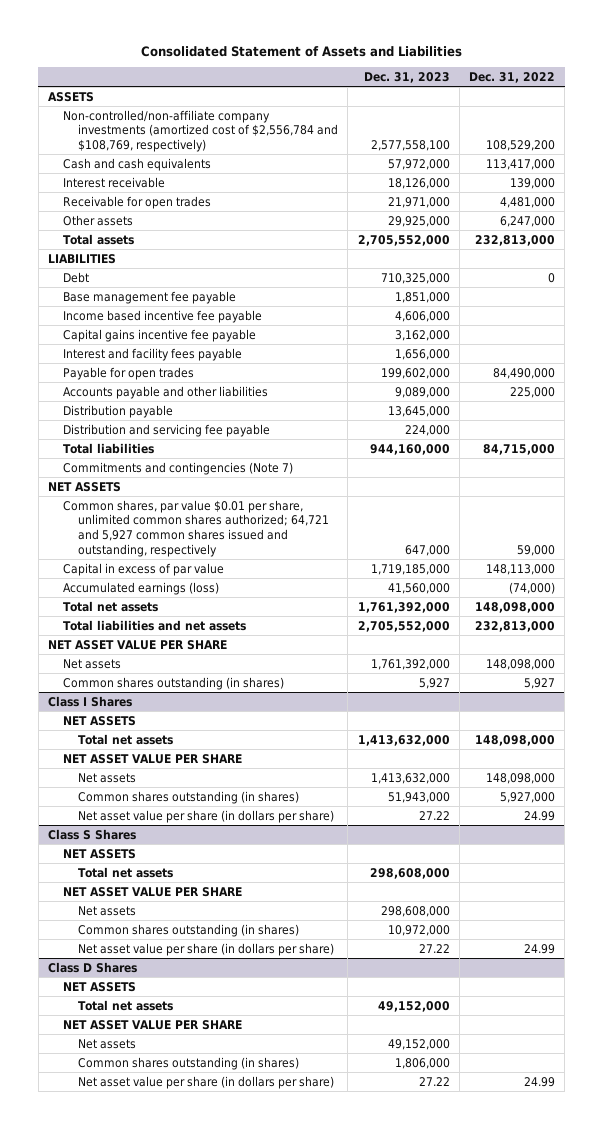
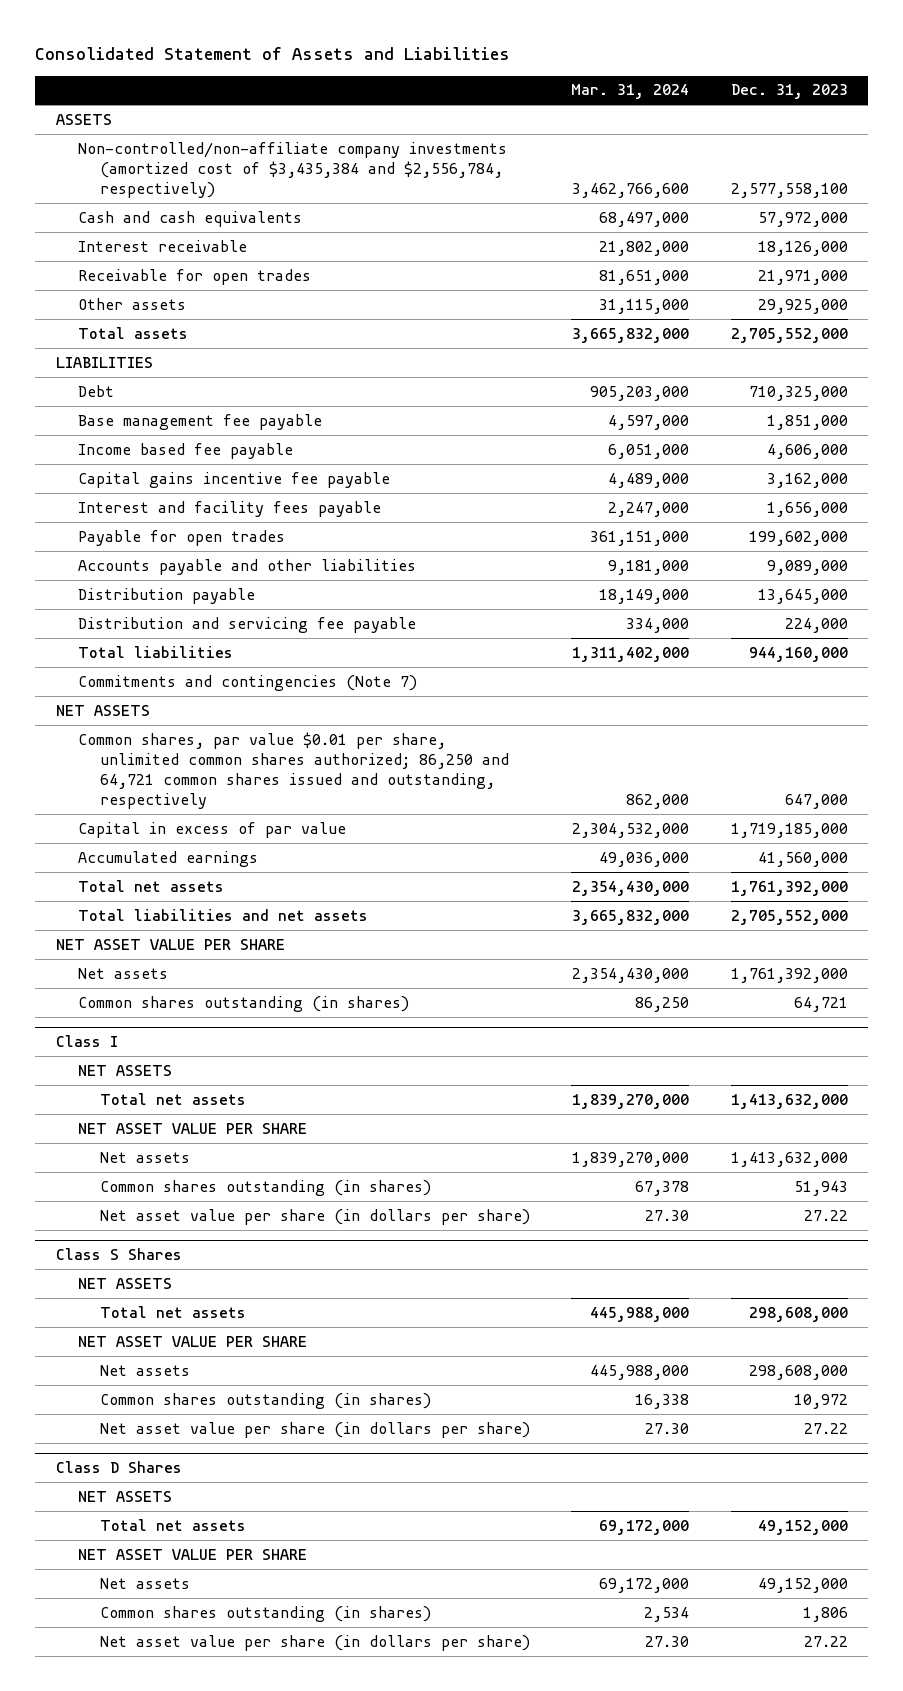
[469,72,556,84] Dec. 31, 2022 -> none
none -> [571,84,690,100] Mar. 31, 2024
[63,109,339,153] Non-controlled/non-affiliate company investments (amortized cost of $2,556,784 and $108,769, respectively) -> [77,141,507,199] Non-controlled/non-affiliate company investments (amortized cost of $3,435,384 and $2,556,784, respectively)
[63,309,263,323] Income based incentive fee payable -> [77,442,293,459] Income based fee payable
[63,499,330,557] Common shares, par value $0.01 per share, unlimited common shares authorized; 64,721 and 5,927 common shares issued and outstanding, respectively -> [77,731,509,810] Common shares, par value $0.01 per share, unlimited common shares authorized; 86,250 and 64,721 common shares issued and outstanding, respectively
[63,581,220,595] Accumulated earnings (loss) -> [77,850,258,867] Accumulated earnings
[418,677,450,689] 5,927 -> [793,996,848,1012] 64,721
[48,695,133,707] Class I Shares -> [55,1034,118,1047] Class I
[387,791,450,803] 51,943,000 -> [793,1180,848,1196] 51,943
[387,924,450,936] 10,972,000 -> [793,1393,848,1409] 10,972
[394,1057,450,1069] 1,806,000 -> [802,1606,848,1622] 1,806

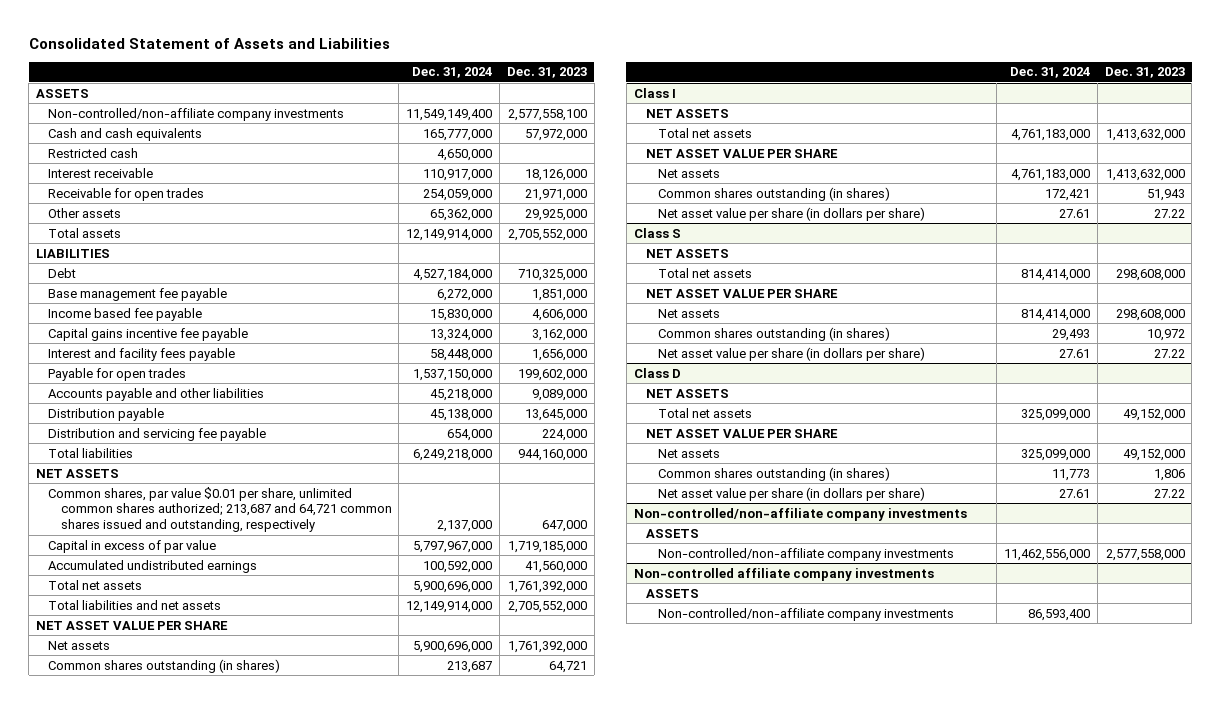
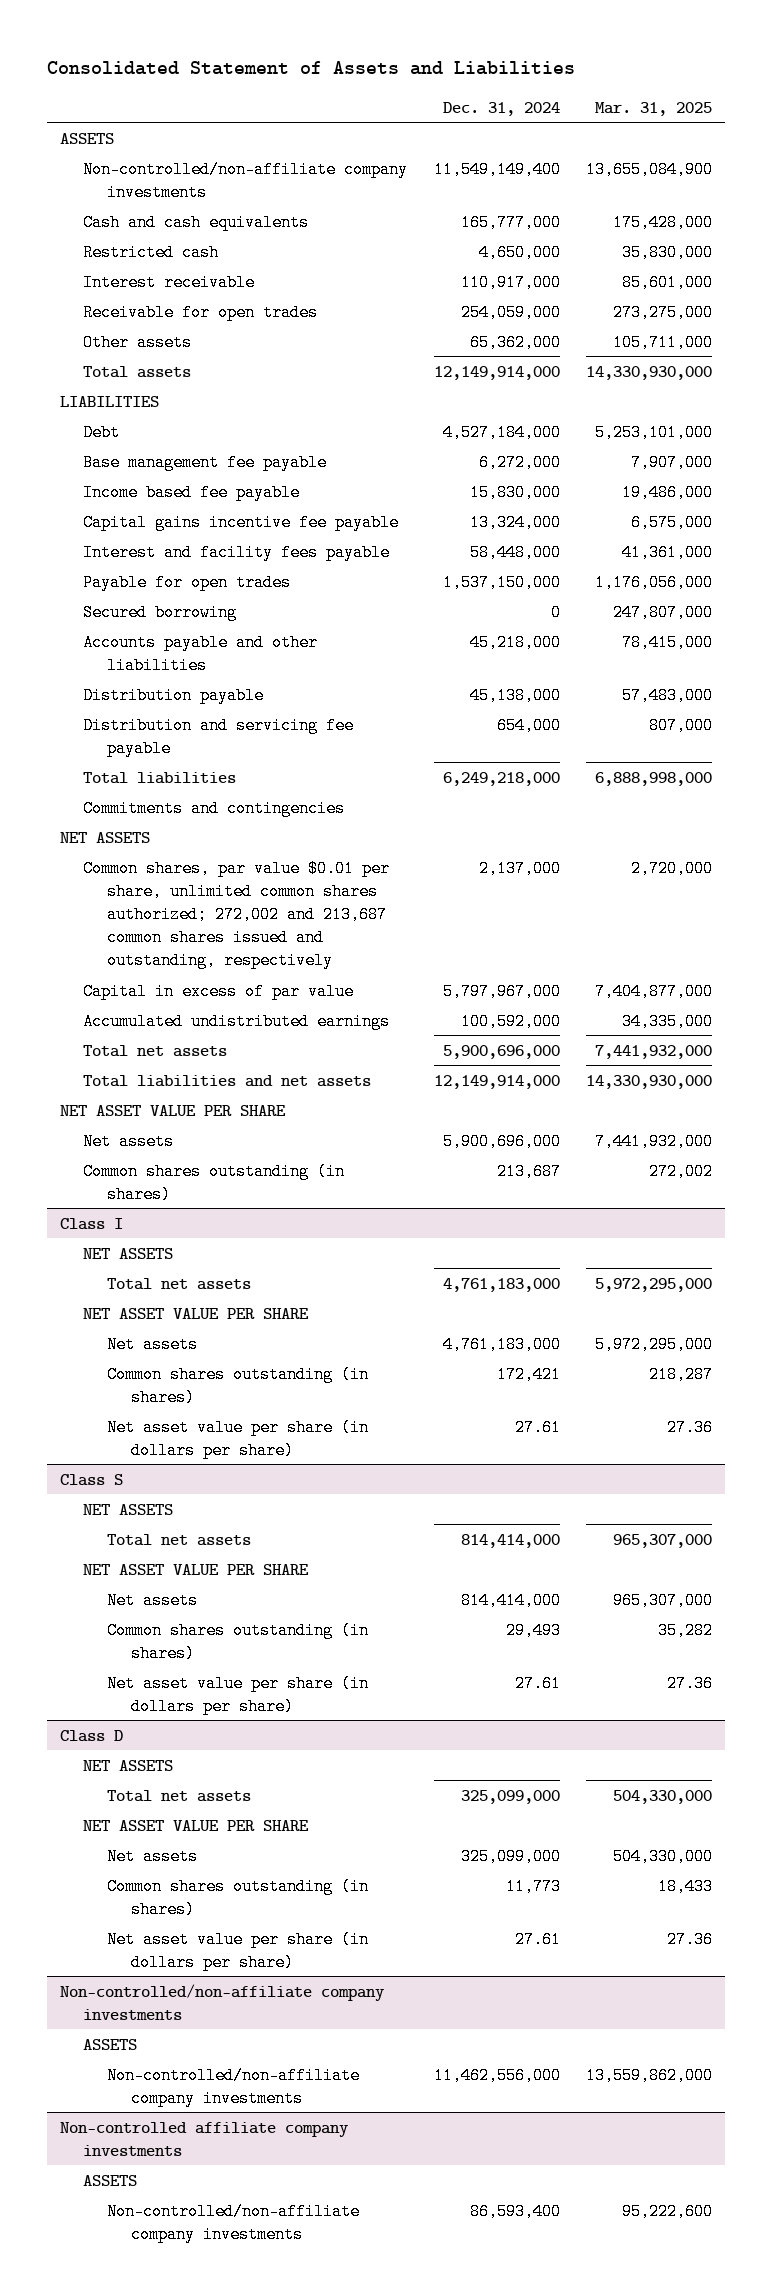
[506,67,587,79] Dec. 31, 2023 -> none
none -> [594,101,712,116] Mar. 31, 2025
none -> [83,603,238,621] Secured borrowing
none -> [83,799,346,817] Commitments and contingencies
[48,486,392,533] Common shares, par value $0.01 per share, unlimited common shares authorized; 213,687 and 64,721 common shares issued and outstanding, respectively -> [83,859,391,970] Common shares, par value $0.01 per share, unlimited common shares authorized; 272,002 and 213,687 common shares issued and outstanding, respectively

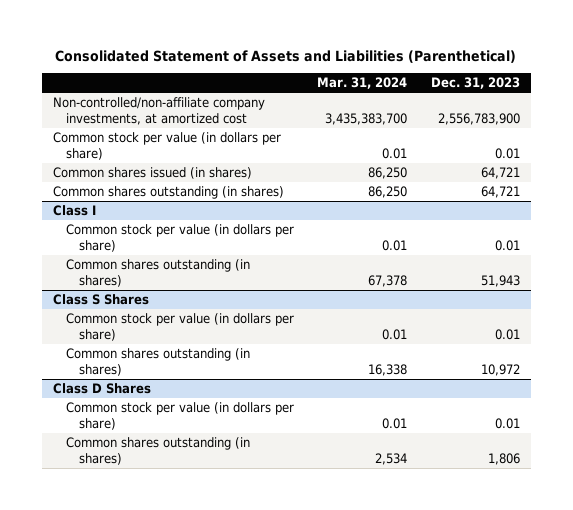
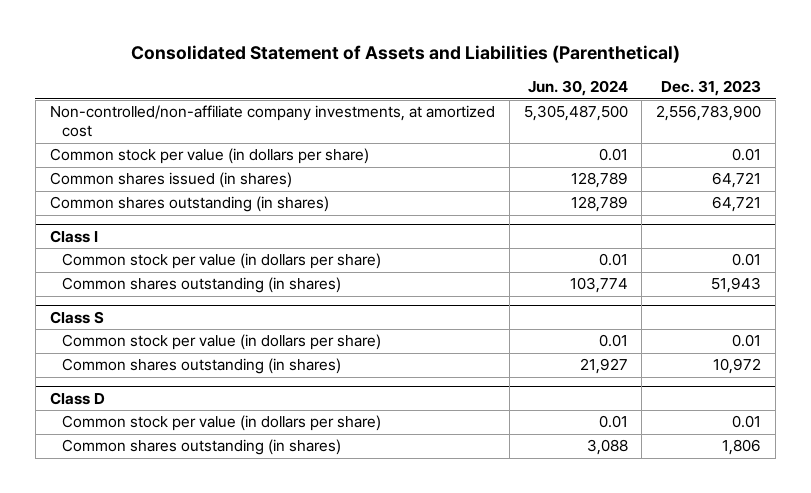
[317,77,408,90] Mar. 31, 2024 -> none
none -> [527,80,628,97] Jun. 30, 2024
[53,294,150,306] Class S Shares -> [49,310,104,324] Class S
[53,383,152,395] Class D Shares -> [49,391,105,405] Class D

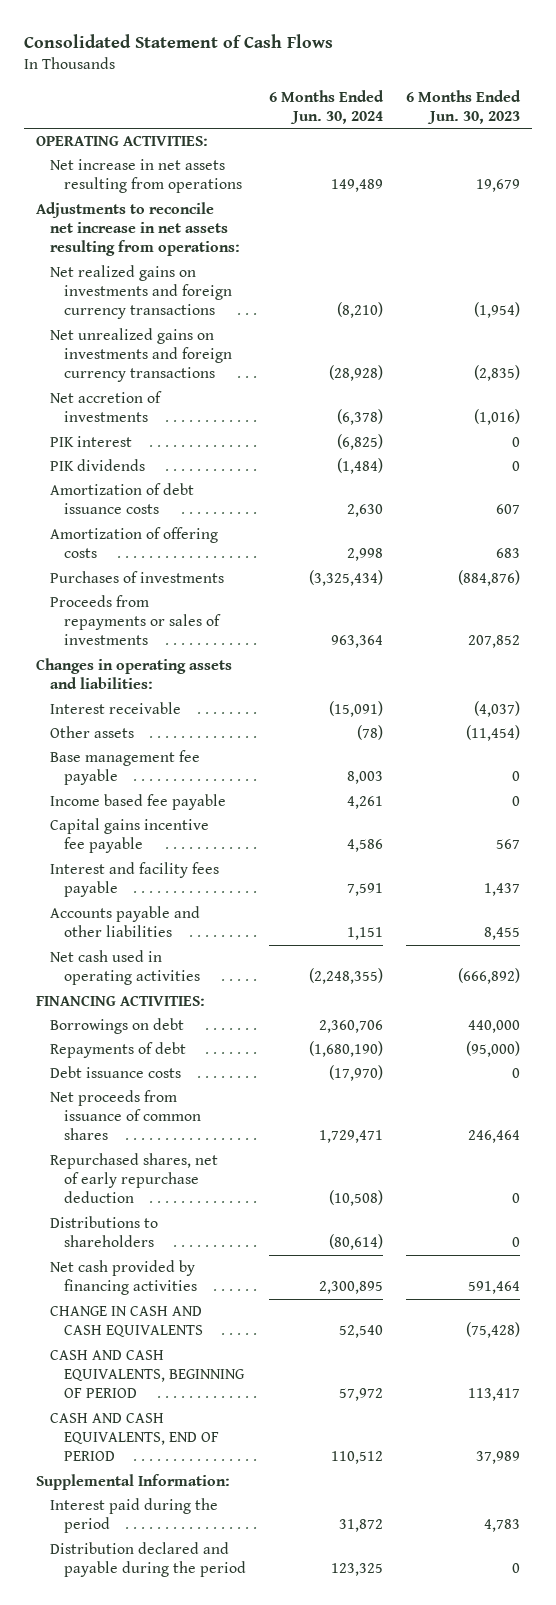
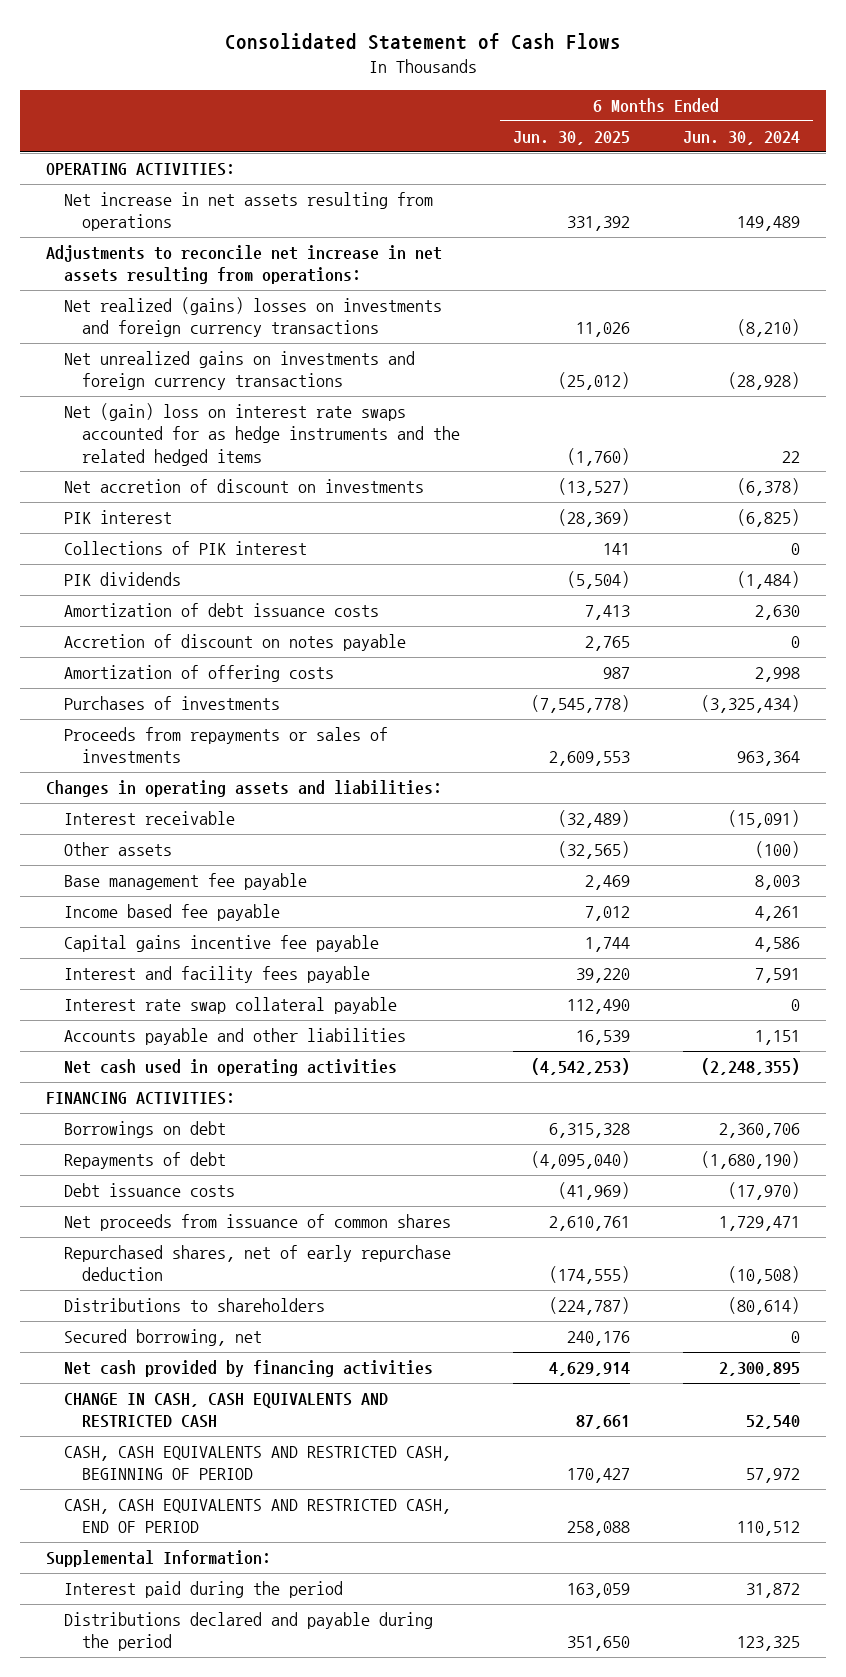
[406,89,522,124] 6 Months Ended Jun. 30, 2023 -> none
none -> [512,131,630,146] Jun. 30, 2025
[49,265,232,320] Net realized gains on investments and foreign currency transactions -> [64,297,443,338] Net realized (gains) losses on investments and foreign currency transactions
none -> [64,403,461,466] Net (gain) loss on interest rate swaps accounted for as hedge instruments and the related hedged items
[49,391,162,423] Net accretion of investments -> [64,479,425,494] Net accretion of discount on investments
none -> [64,541,308,556] Collections of PIK interest
none -> [64,634,407,652] Accretion of discount on notes payable
[357,725,384,741] (78) -> [754,841,800,859] (100)
none -> [64,997,398,1015] Interest rate swap collateral payable
none -> [64,1329,263,1347] Secured borrowing, net
[49,1306,203,1338] CHANGE IN CASH AND CASH EQUIVALENTS -> [64,1393,389,1429] CHANGE IN CASH, CASH EQUIVALENTS AND RESTRICTED CASH
[49,1350,245,1399] CASH AND CASH EQUIVALENTS, BEGINNING OF PERIOD -> [64,1446,452,1481] CASH, CASH EQUIVALENTS AND RESTRICTED CASH, BEGINNING OF PERIOD
[49,1413,219,1462] CASH AND CASH EQUIVALENTS, END OF PERIOD -> [64,1499,452,1534] CASH, CASH EQUIVALENTS AND RESTRICTED CASH, END OF PERIOD
[49,1542,246,1578] Distribution declared and payable during the period -> [64,1612,434,1652] Distributions declared and payable during the period

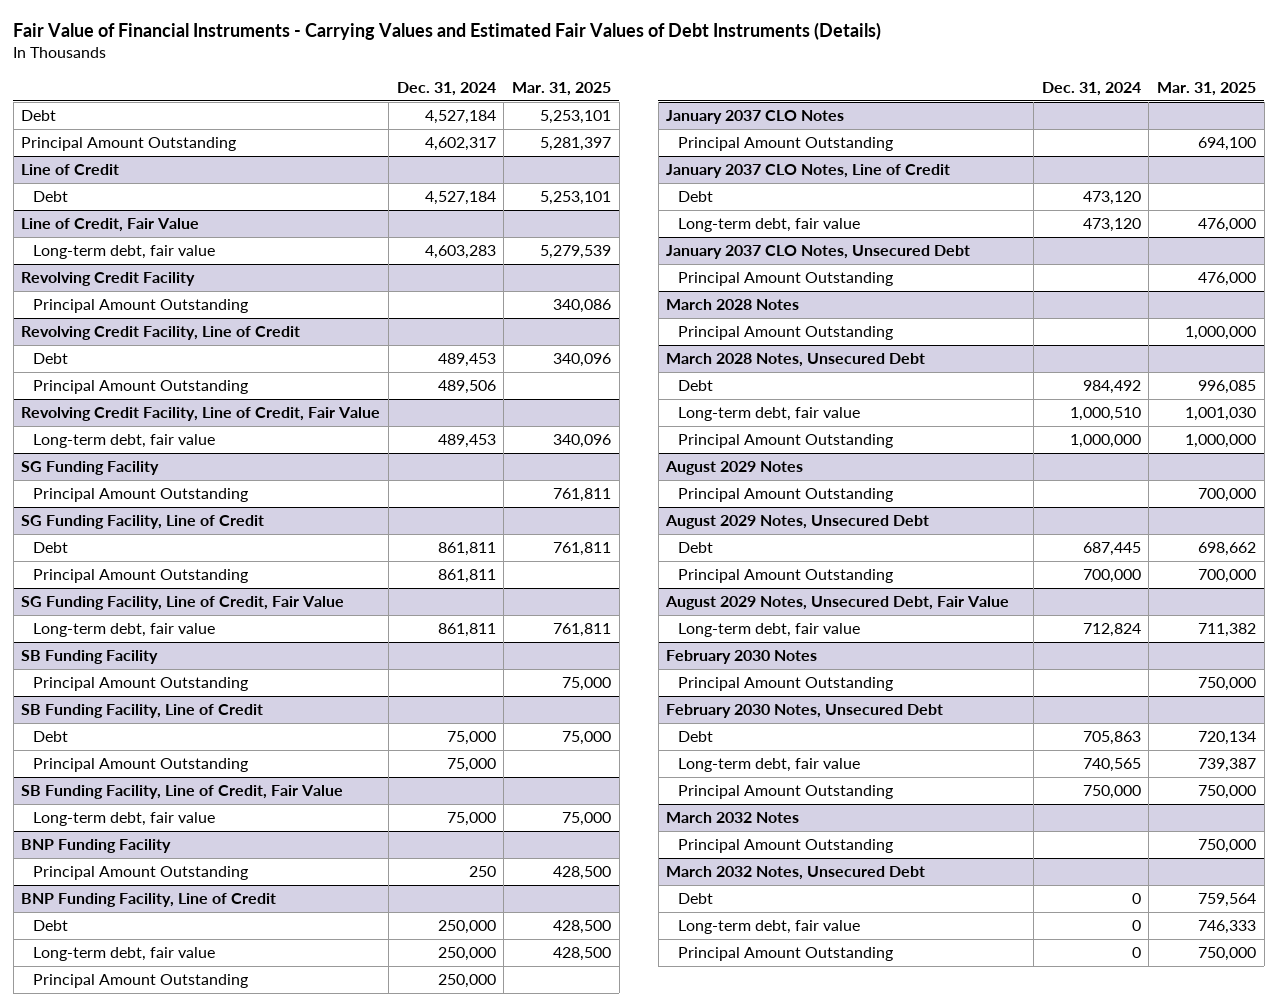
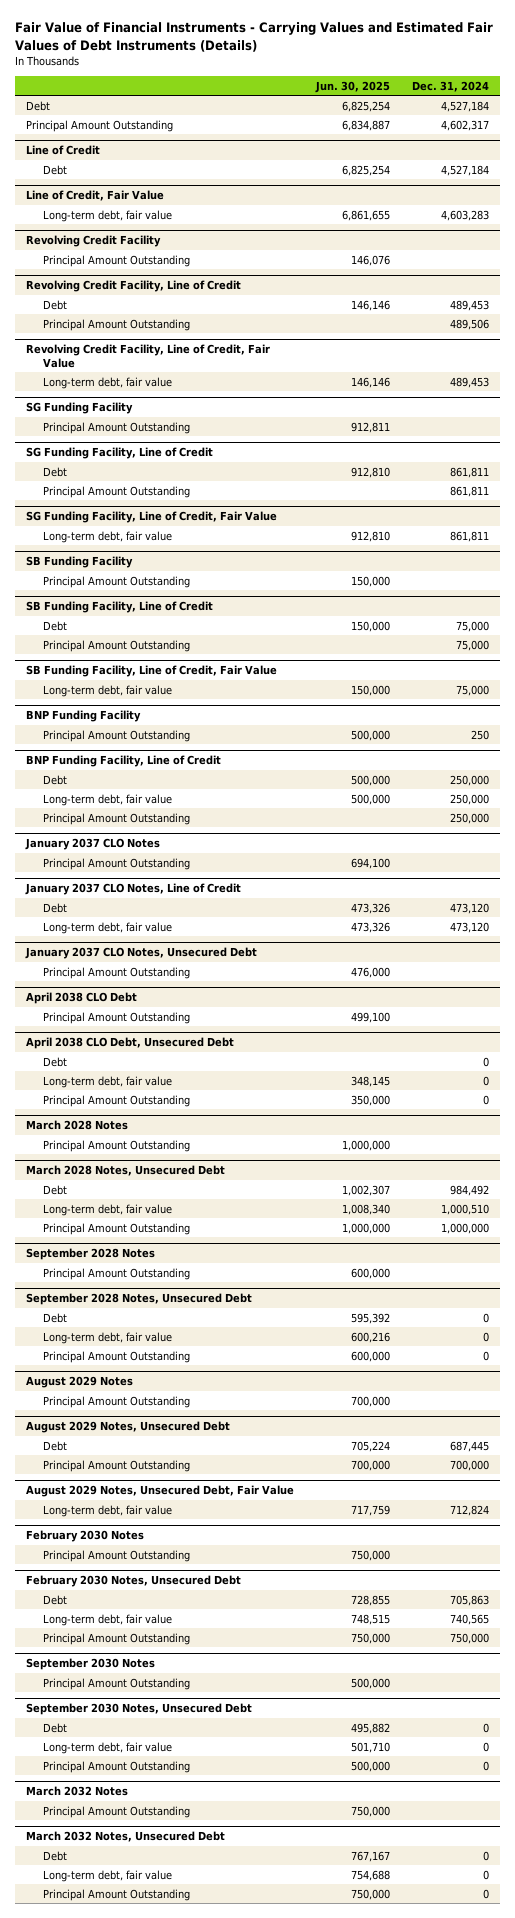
[511,82,611,97] Mar. 31, 2025 -> none
none -> [315,80,391,93] Jun. 30, 2025
none -> [26,992,138,1005] April 2038 CLO Debt
none -> [43,1011,191,1024] Principal Amount Outstanding
none -> [26,1037,235,1050] April 2038 CLO Debt, Unsecured Debt
none -> [43,1056,68,1067] Debt
none -> [43,1075,173,1088] Long-term debt, fair value
none -> [43,1094,191,1107] Principal Amount Outstanding
none -> [26,1248,156,1261] September 2028 Notes
none -> [43,1267,191,1280] Principal Amount Outstanding
none -> [26,1293,253,1306] September 2028 Notes, Unsecured Debt
none -> [43,1312,68,1323] Debt
none -> [43,1331,173,1344] Long-term debt, fair value
none -> [43,1350,191,1363] Principal Amount Outstanding
none -> [26,1658,156,1671] September 2030 Notes
none -> [43,1677,191,1690] Principal Amount Outstanding
none -> [26,1703,253,1716] September 2030 Notes, Unsecured Debt
none -> [43,1722,68,1733] Debt
none -> [43,1741,173,1754] Long-term debt, fair value
none -> [43,1760,191,1773] Principal Amount Outstanding

